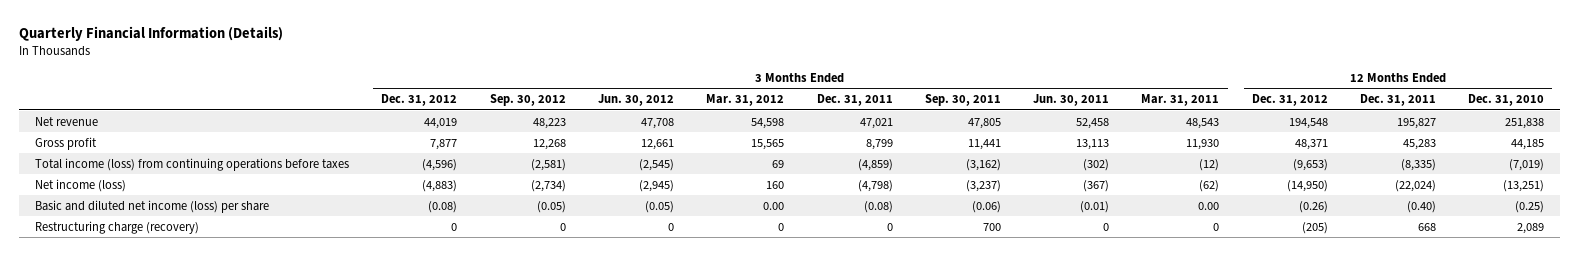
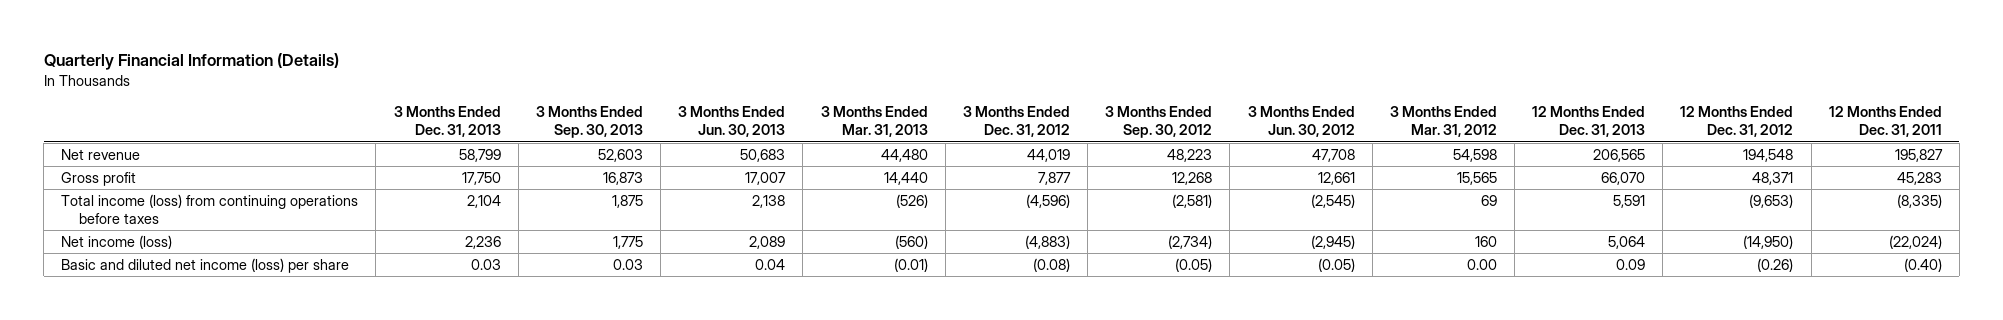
[816,94,893,107] Dec. 31, 2011 -> none
[924,94,1001,107] Sep. 30, 2011 -> none
[1033,94,1110,107] Jun. 30, 2011 -> none
[1141,94,1220,107] Mar. 31, 2011 -> none
[1468,94,1545,107] Dec. 31, 2010 -> none
none -> [393,106,501,138] 3 Months Ended Dec. 31, 2013
none -> [535,106,643,139] 3 Months Ended Sep. 30, 2013
none -> [678,106,786,138] 3 Months Ended Jun. 30, 2013
none -> [820,106,928,138] 3 Months Ended Mar. 31, 2013
none -> [1532,106,1646,138] 12 Months Ended Dec. 31, 2013
[35,220,200,234] Restructuring charge (recovery) -> none

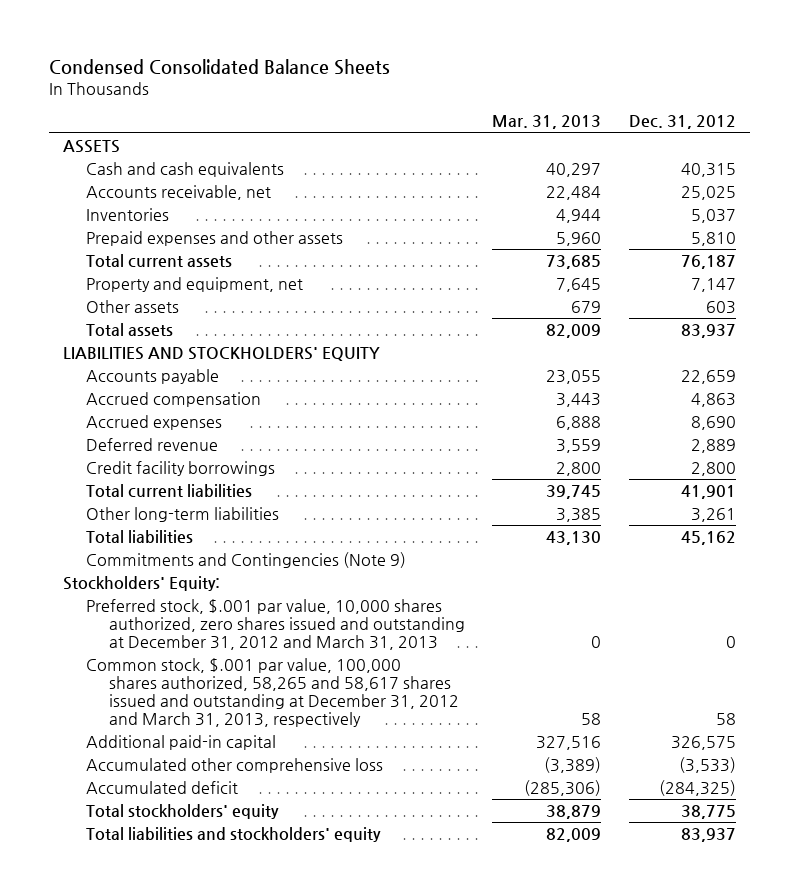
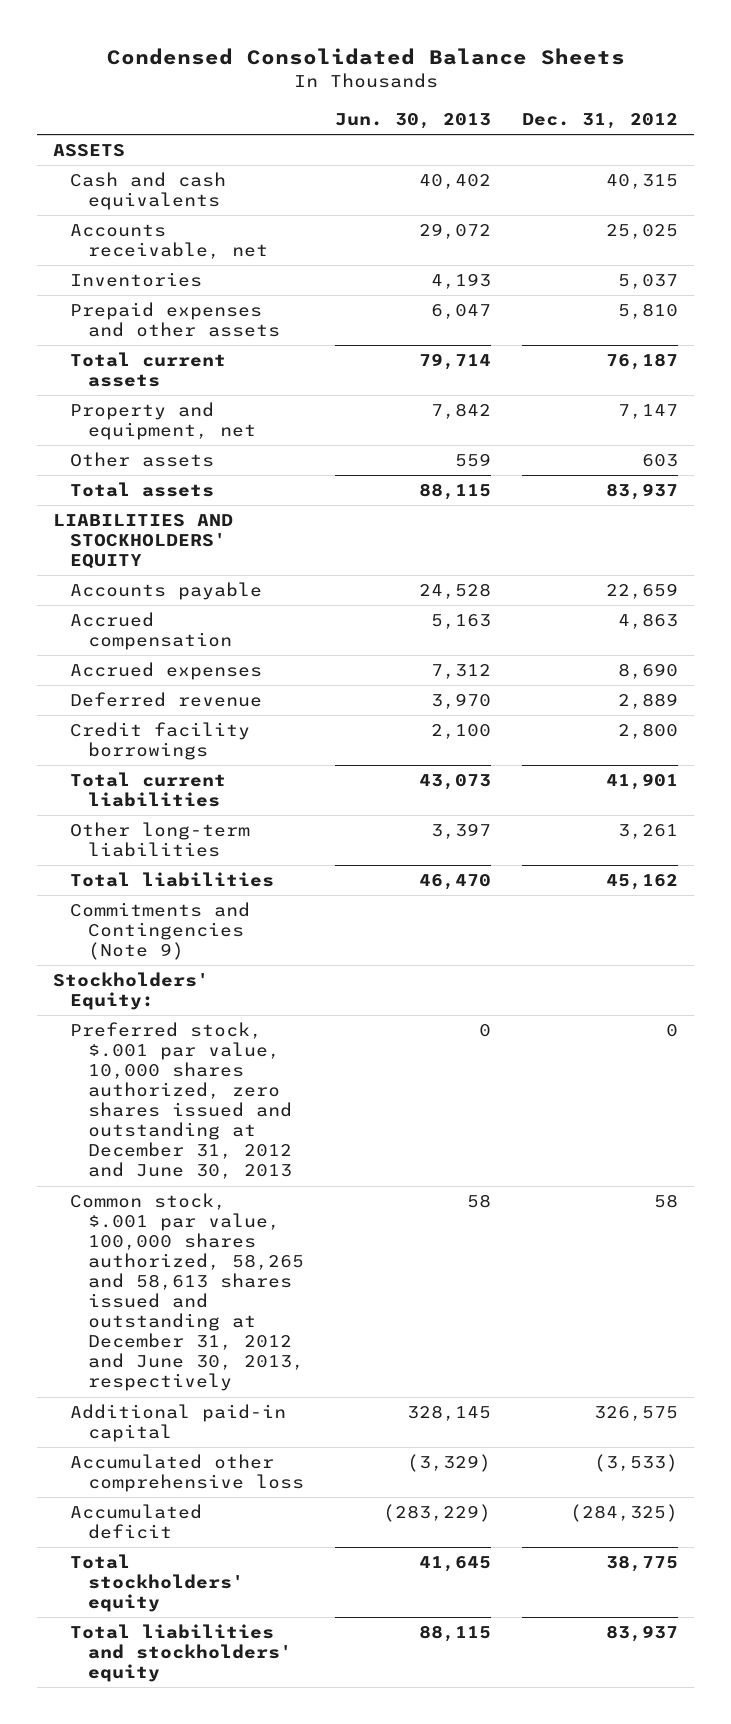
[492,115,602,130] Mar. 31, 2013 -> none
none -> [334,112,491,129] Jun. 30, 2013
[85,599,465,650] Preferred stock, $.001 par value, 10,000 shares authorized, zero shares issued and outstanding at December 31, 2012 and March 31, 2013 -> [70,1022,292,1180] Preferred stock, $.001 par value, 10,000 shares authorized, zero shares issued and outstanding at December 31, 2012 and June 30, 2013
[85,658,459,727] Common stock, $.001 par value, 100,000 shares authorized, 58,265 and 58,617 shares issued and outstanding at December 31, 2012 and March 31, 2013, respectively -> [70,1193,304,1392] Common stock, $.001 par value, 100,000 shares authorized, 58,265 and 58,613 shares issued and outstanding at December 31, 2012 and June 30, 2013, respectively

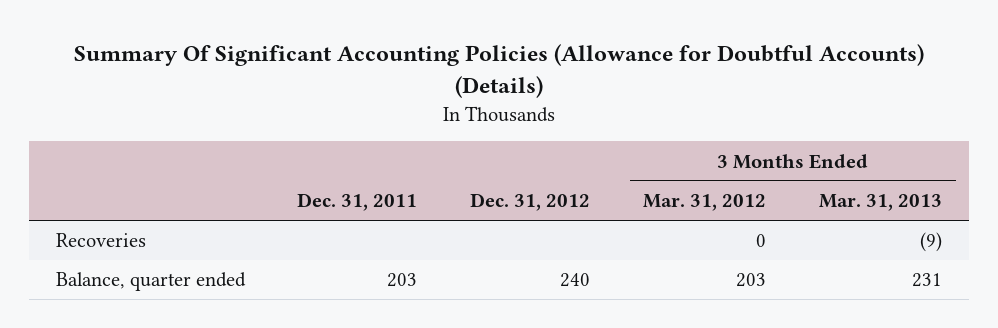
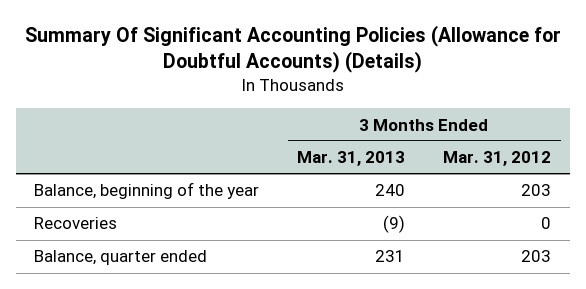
[297,193,418,212] Dec. 31, 2011 -> none
[470,193,591,212] Dec. 31, 2012 -> none
none -> [34,182,260,200] Balance, beginning of the year

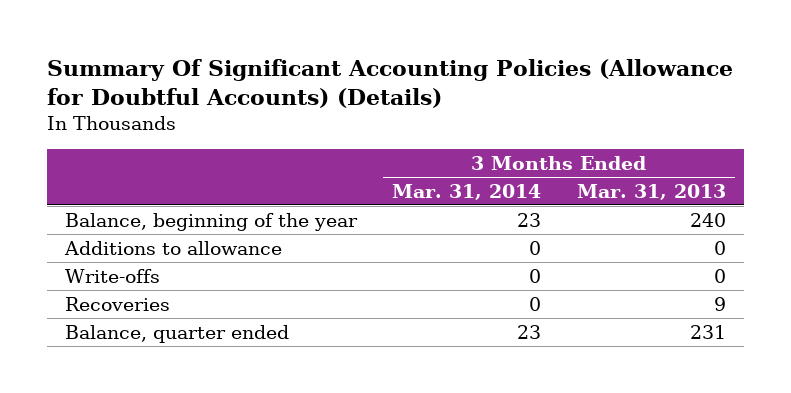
[443,151,552,167] Mar. 31, 2012 -> none
none -> [392,183,542,200] Mar. 31, 2014
none -> [63,240,282,255] Additions to allowance
none -> [64,268,160,283] Write-offs
[383,215,406,234] (9) -> [714,296,727,311] 9

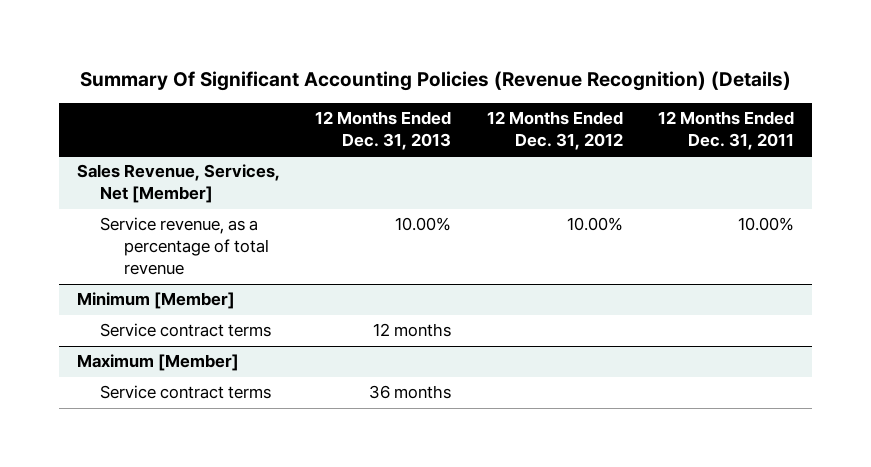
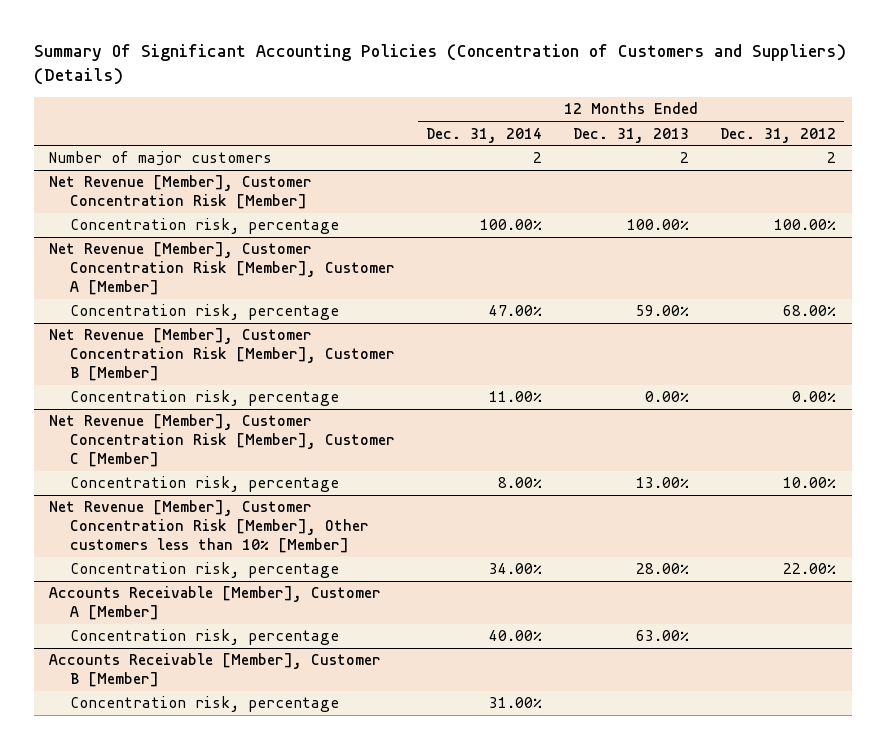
[79,70,791,91] Summary Of Significant Accounting Policies (Revenue Recognition) (Details) -> [33,44,846,86] Summary Of Significant Accounting Policies (Concentration of Customers and Suppliers) (Details)
[658,110,795,151] 12 Months Ended Dec. 31, 2011 -> none
none -> [426,127,543,143] Dec. 31, 2014
[76,164,280,204] Sales Revenue, Services, Net [Member] -> none
[100,217,269,276] Service revenue, as a percentage of total revenue -> none
[76,292,235,310] Minimum [Member] -> none
[100,323,272,338] Service contract terms -> none
[76,354,239,372] Maximum [Member] -> none
[100,385,272,400] Service contract terms -> none
none -> [49,151,273,167] Number of major customers
none -> [49,175,313,210] Net Revenue [Member], Customer Concentration Risk [Member]
none -> [69,218,339,235] Concentration risk, percentage
none -> [49,242,395,296] Net Revenue [Member], Customer Concentration Risk [Member], Customer A [Member]
none -> [69,304,339,321] Concentration risk, percentage
none -> [49,328,395,382] Net Revenue [Member], Customer Concentration Risk [Member], Customer B [Member]
none -> [69,390,339,407] Concentration risk, percentage
none -> [49,414,395,468] Net Revenue [Member], Customer Concentration Risk [Member], Customer C [Member]
none -> [69,476,339,493] Concentration risk, percentage
none -> [49,500,369,554] Net Revenue [Member], Customer Concentration Risk [Member], Other customers less than 10% [Member]
none -> [69,562,339,579] Concentration risk, percentage
none -> [49,586,382,621] Accounts Receivable [Member], Customer A [Member]
none -> [69,629,339,646] Concentration risk, percentage
none -> [49,653,382,688] Accounts Receivable [Member], Customer B [Member]
none -> [69,696,339,713] Concentration risk, percentage

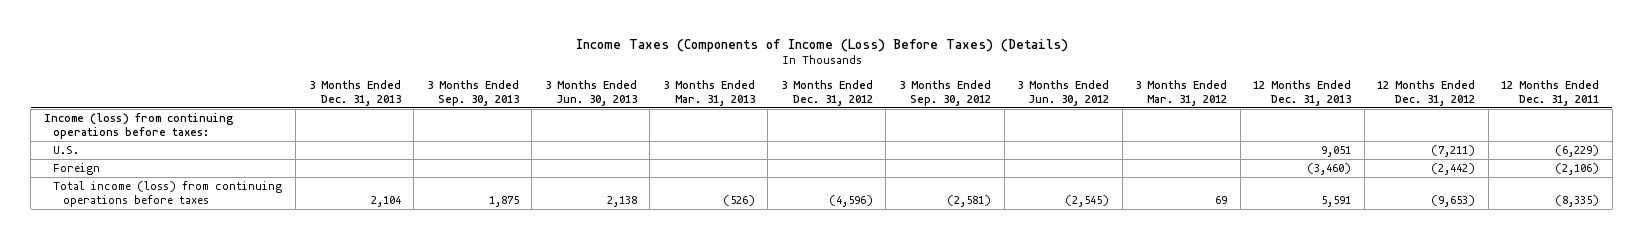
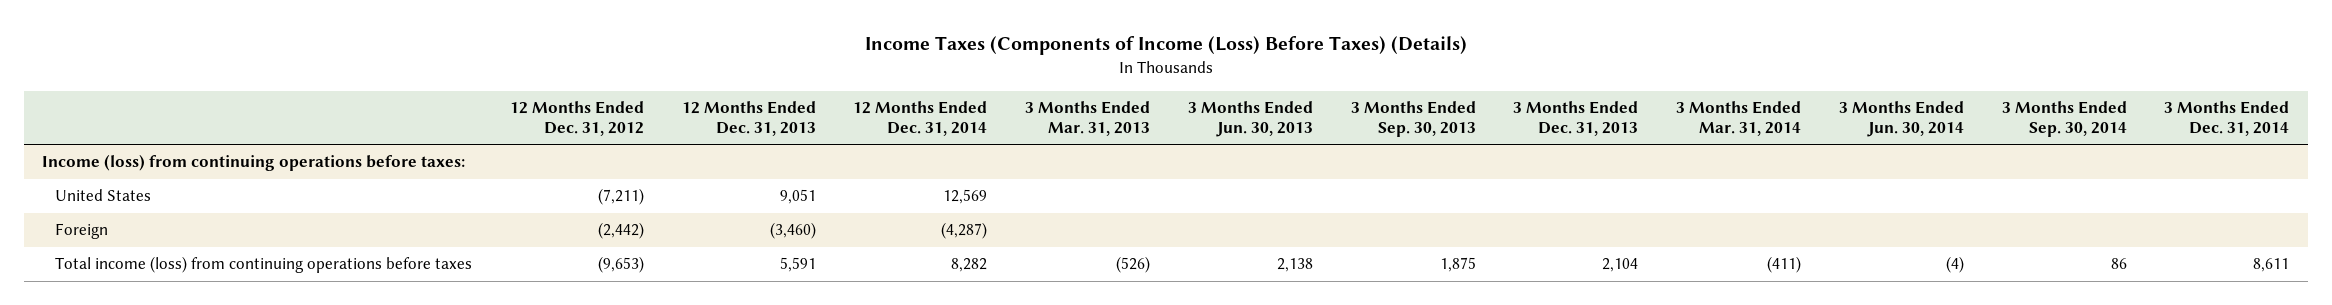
[780,80,873,107] 3 Months Ended Dec. 31, 2012 -> none
[898,80,991,107] 3 Months Ended Sep. 30, 2012 -> none
[1017,80,1110,107] 3 Months Ended Jun. 30, 2012 -> none
[1135,80,1228,107] 3 Months Ended Mar. 31, 2012 -> none
[1501,80,1600,107] 12 Months Ended Dec. 31, 2011 -> none
none -> [853,100,988,137] 12 Months Ended Dec. 31, 2014
none -> [1676,100,1802,137] 3 Months Ended Mar. 31, 2014
none -> [1838,100,1964,138] 3 Months Ended Jun. 30, 2014
none -> [2001,100,2127,138] 3 Months Ended Sep. 30, 2014
none -> [2164,100,2290,137] 3 Months Ended Dec. 31, 2014
[53,145,80,154] U.S. -> [55,189,152,202] United States

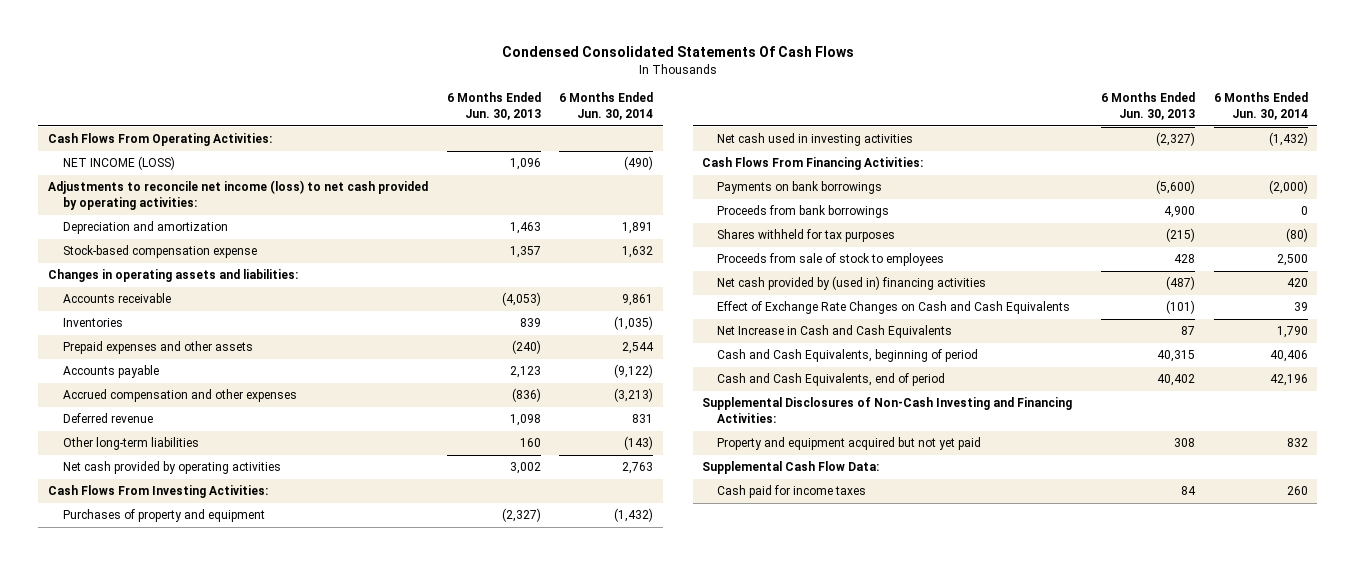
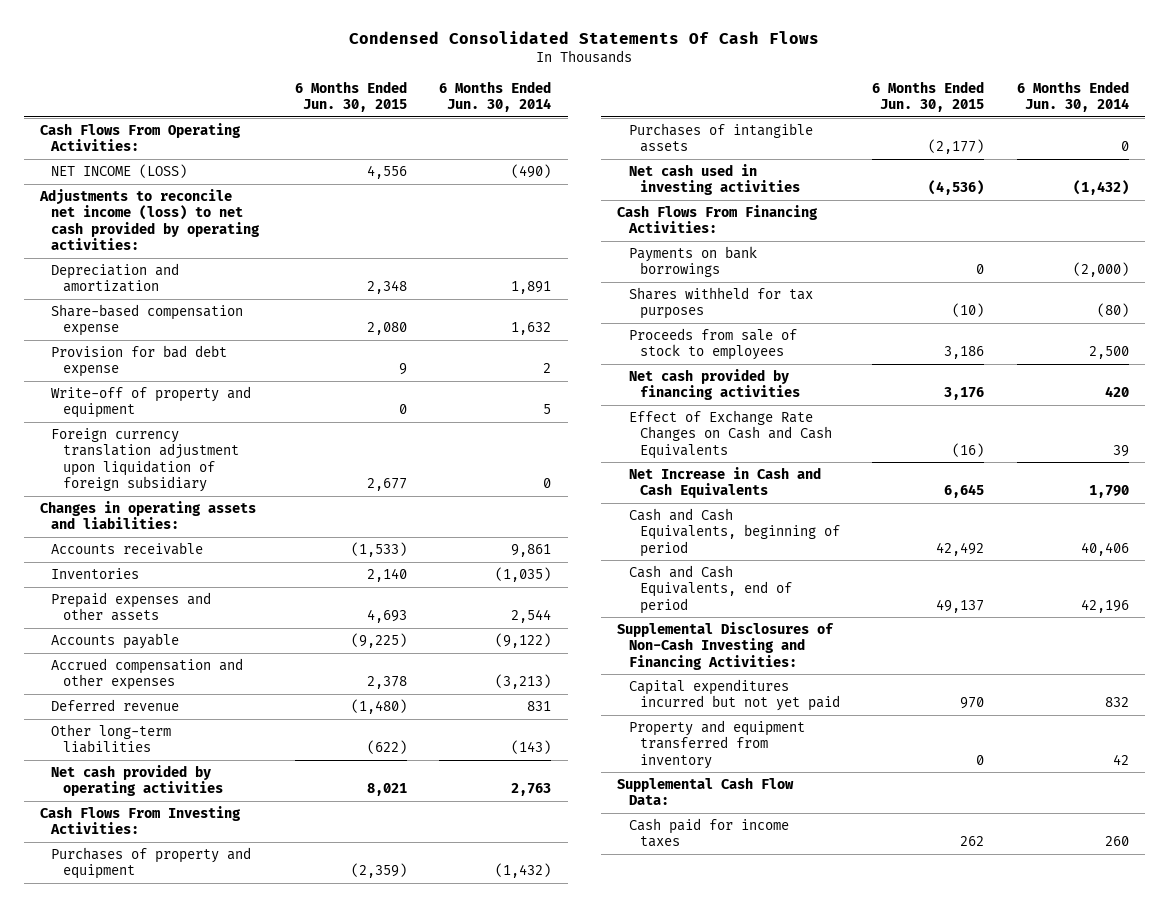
[446,92,541,121] 6 Months Ended Jun. 30, 2013 -> none
none -> [295,80,408,113] 6 Months Ended Jun. 30, 2015
[62,245,257,259] Stock-based compensation expense -> [51,304,244,337] Share-based compensation expense
none -> [51,345,228,378] Provision for bad debt expense
none -> [51,386,252,419] Write-off of property and equipment
none -> [51,428,239,492] Foreign currency translation adjustment upon liquidation of foreign subsidiary
none -> [628,123,813,153] Purchases of intangible assets
[717,205,890,219] Proceeds from bank borrowings -> none
[717,276,987,291] Net cash provided by (used in) financing activities -> [628,369,801,401] Net cash provided by financing activities
[717,437,982,451] Property and equipment acquired but not yet paid -> [628,679,841,712] Capital expenditures incurred but not yet paid
none -> [628,720,805,769] Property and equipment transferred from inventory

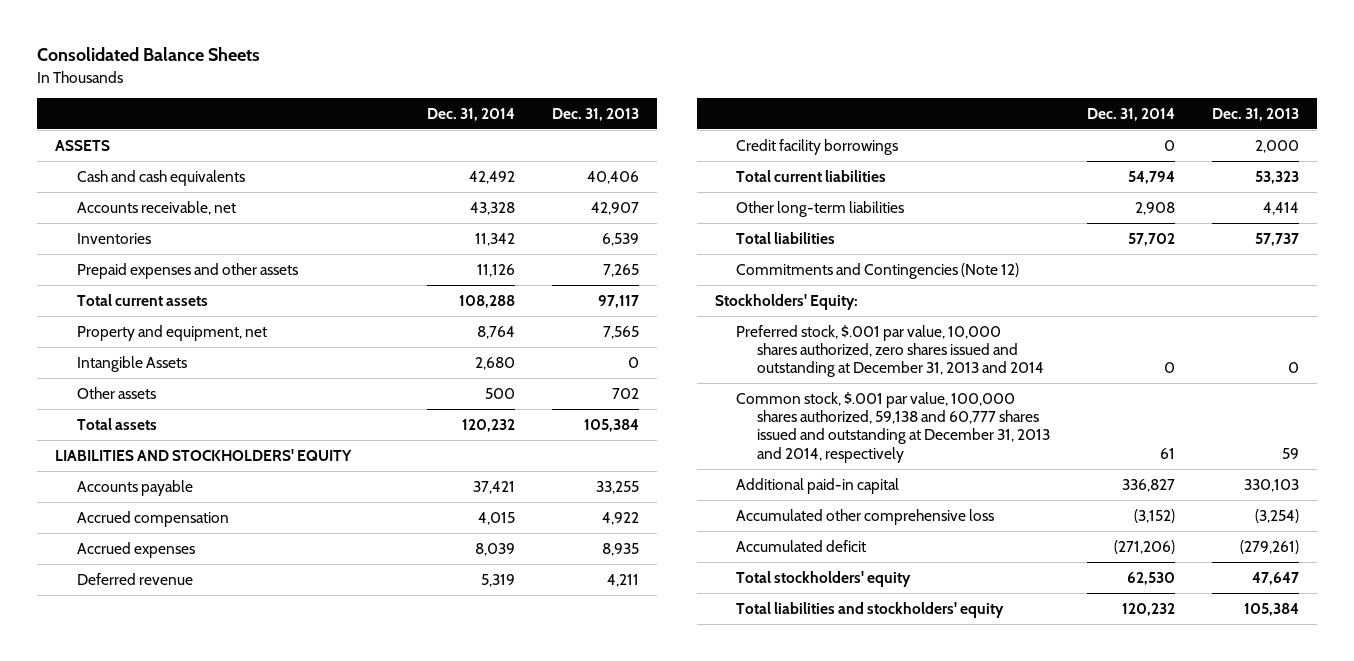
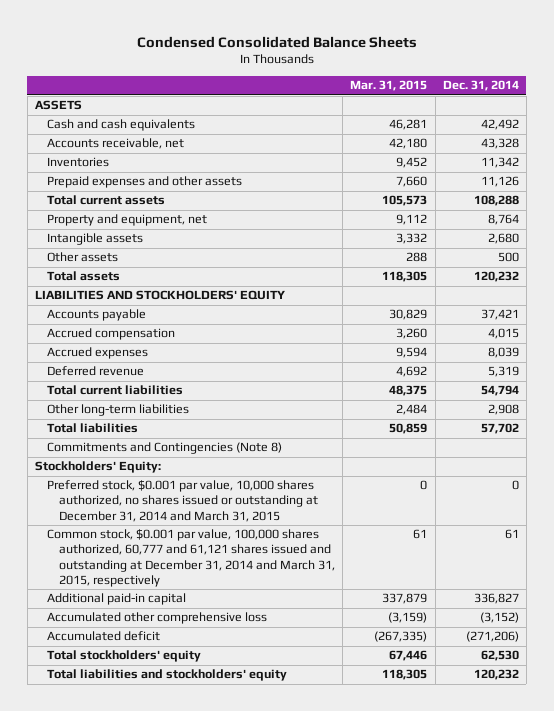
[37,47,261,62] Consolidated Balance Sheets -> [136,35,417,48] Condensed Consolidated Balance Sheets
[552,108,640,122] Dec. 31, 2013 -> none
none -> [350,80,428,92] Mar. 31, 2015
[76,355,187,372] Intangible Assets -> [47,233,144,246] Intangible assets
[736,138,899,155] Credit facility borrowings -> none
[736,262,1020,279] Commitments and Contingencies (Note 12) -> [47,442,283,455] Commitments and Contingencies (Note 8)
[736,324,1045,378] Preferred stock, $.001 par value, 10,000 shares authorized, zero shares issued and outstanding at December 31, 2013 and 2014 -> [47,480,319,522] Preferred stock, $0.001 par value, 10,000 shares authorized, no shares issued or outstanding at December 31, 2014 and March 31, 2015
[736,391,1051,463] Common stock, $.001 par value, 100,000 shares authorized, 59,138 and 60,777 shares issued and outstanding at December 31, 2013 and 2014, respectively -> [47,529,336,587] Common stock, $0.001 par value, 100,000 shares authorized, 60,777 and 61,121 shares issued and outstanding at December 31, 2014 and March 31, 2015, respectively

